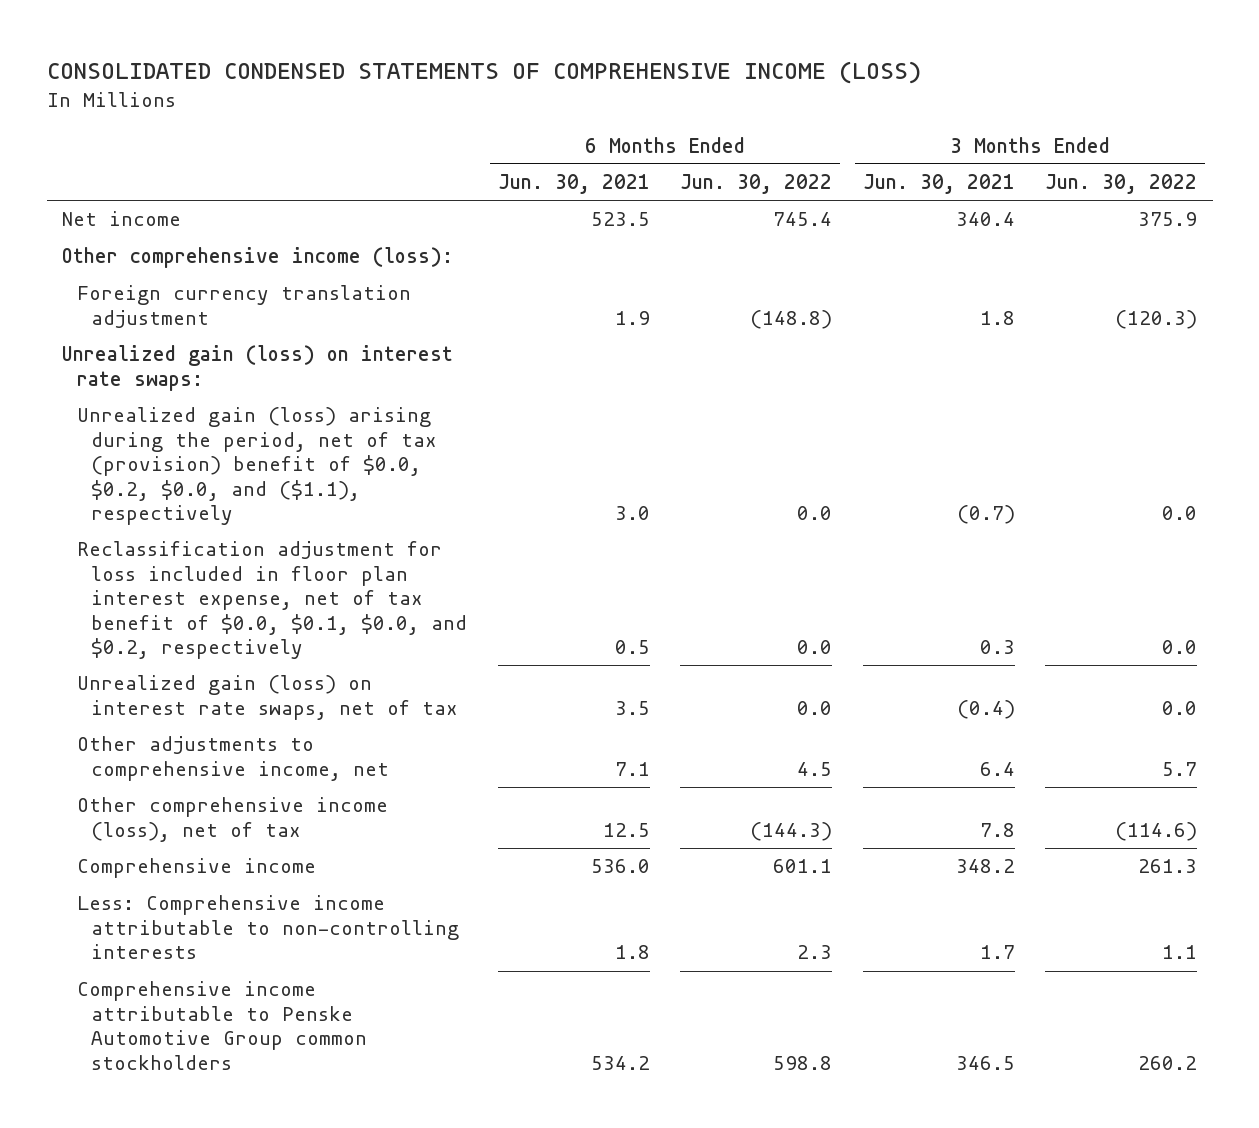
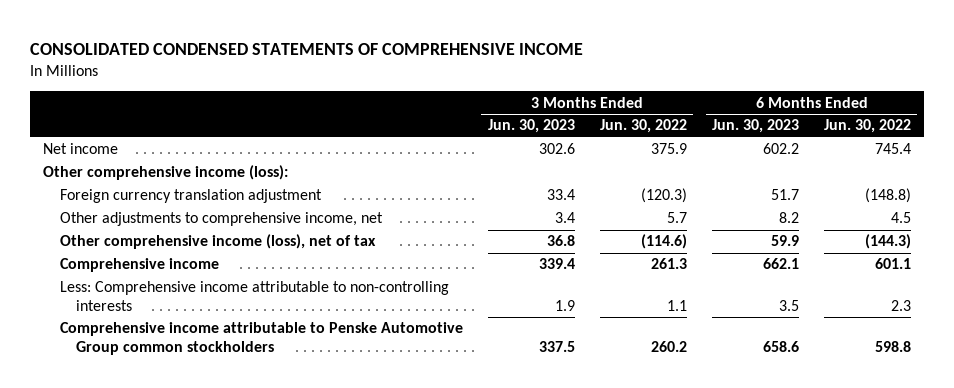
[46,60,921,84] CONSOLIDATED CONDENSED STATEMENTS OF COMPREHENSIVE INCOME (LOSS) -> [30,42,584,55] CONSOLIDATED CONDENSED STATEMENTS OF COMPREHENSIVE INCOME
[497,174,650,195] Jun. 30, 2021 -> none
[862,174,1015,195] Jun. 30, 2021 -> none
none -> [487,119,575,134] Jun. 30, 2023
none -> [712,119,800,134] Jun. 30, 2023
[62,345,454,391] Unrealized gain (loss) on interest rate swaps: -> none
[76,407,438,526] Unrealized gain (loss) arising during the period, net of tax (provision) benefit of $0.0, $0.2, $0.0, and ($1.1), respectively -> none
[76,541,468,660] Reclassification adjustment for loss included in floor plan interest expense, net of tax benefit of $0.0, $0.1, $0.0, and $0.2, respectively -> none
[76,675,459,720] Unrealized gain (loss) on interest rate swaps, net of tax -> none

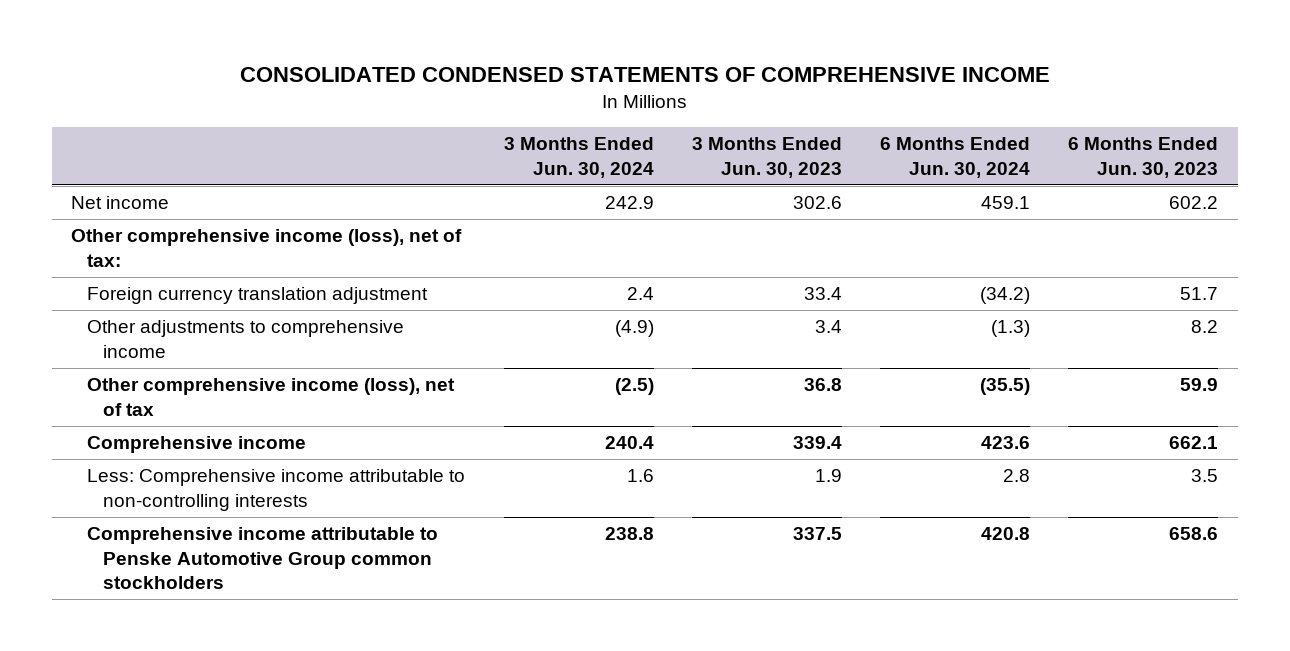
[599,119,687,134] Jun. 30, 2022 -> none
[824,119,912,134] Jun. 30, 2022 -> none
none -> [503,137,654,178] 3 Months Ended Jun. 30, 2024
none -> [880,137,1031,178] 6 Months Ended Jun. 30, 2024
[42,165,288,181] Other comprehensive income (loss): -> [71,229,463,267] Other comprehensive income (loss), net of tax:
[59,212,383,227] Other adjustments to comprehensive income, net -> [87,320,405,358] Other adjustments to comprehensive income

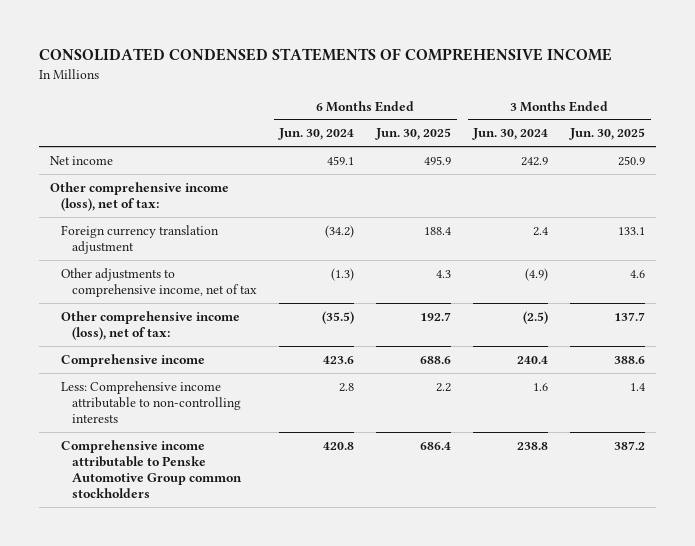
[691,137,842,178] 3 Months Ended Jun. 30, 2023 -> none
[1068,137,1219,178] 6 Months Ended Jun. 30, 2023 -> none
none -> [375,128,452,141] Jun. 30, 2025
none -> [569,128,646,141] Jun. 30, 2025
[87,320,405,358] Other adjustments to comprehensive income -> [61,267,258,297] Other adjustments to comprehensive income, net of tax
[87,378,456,416] Other comprehensive income (loss), net of tax -> [61,310,241,340] Other comprehensive income (loss), net of tax:

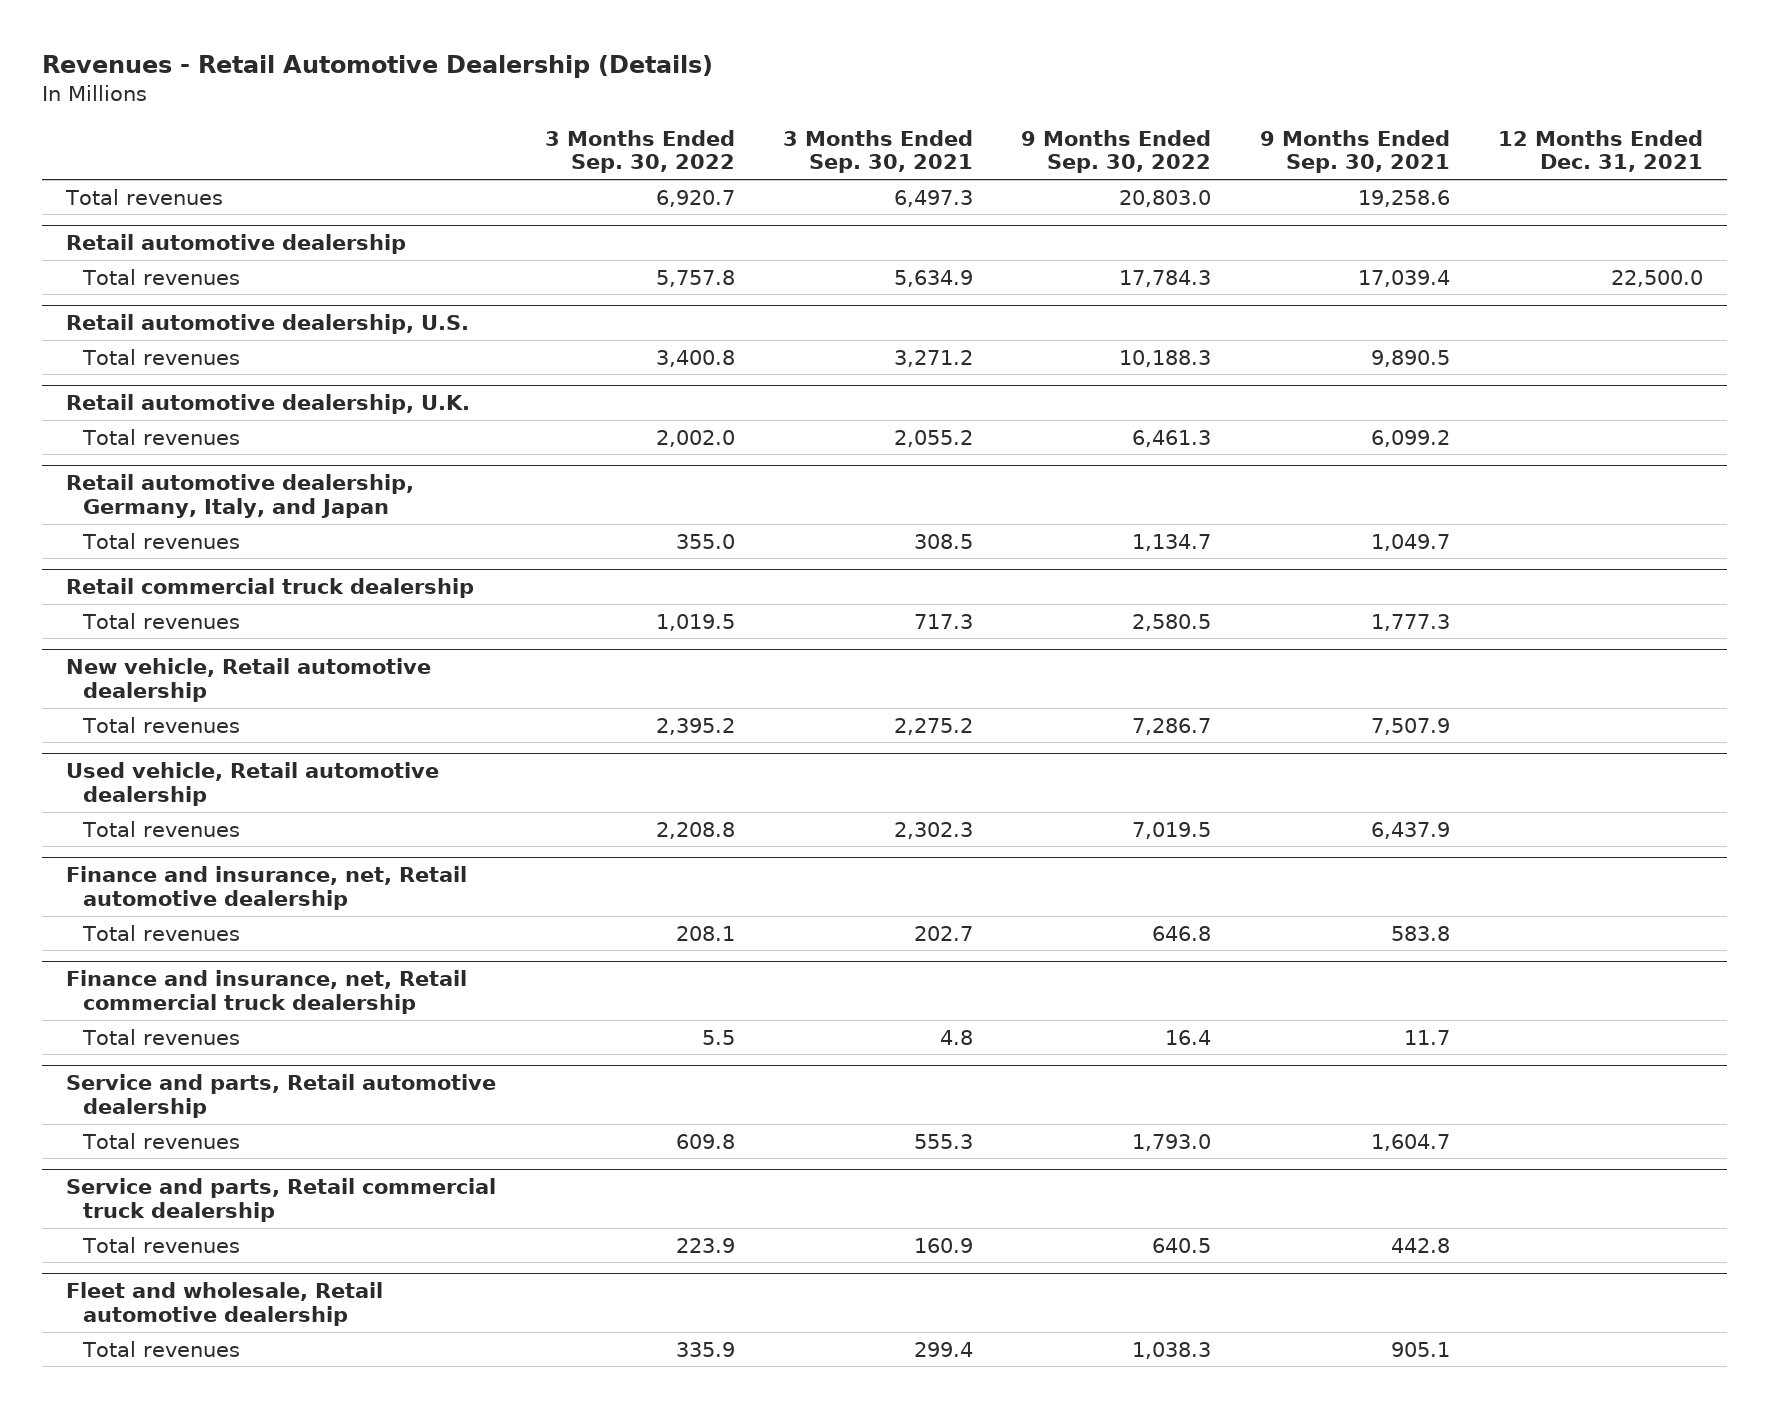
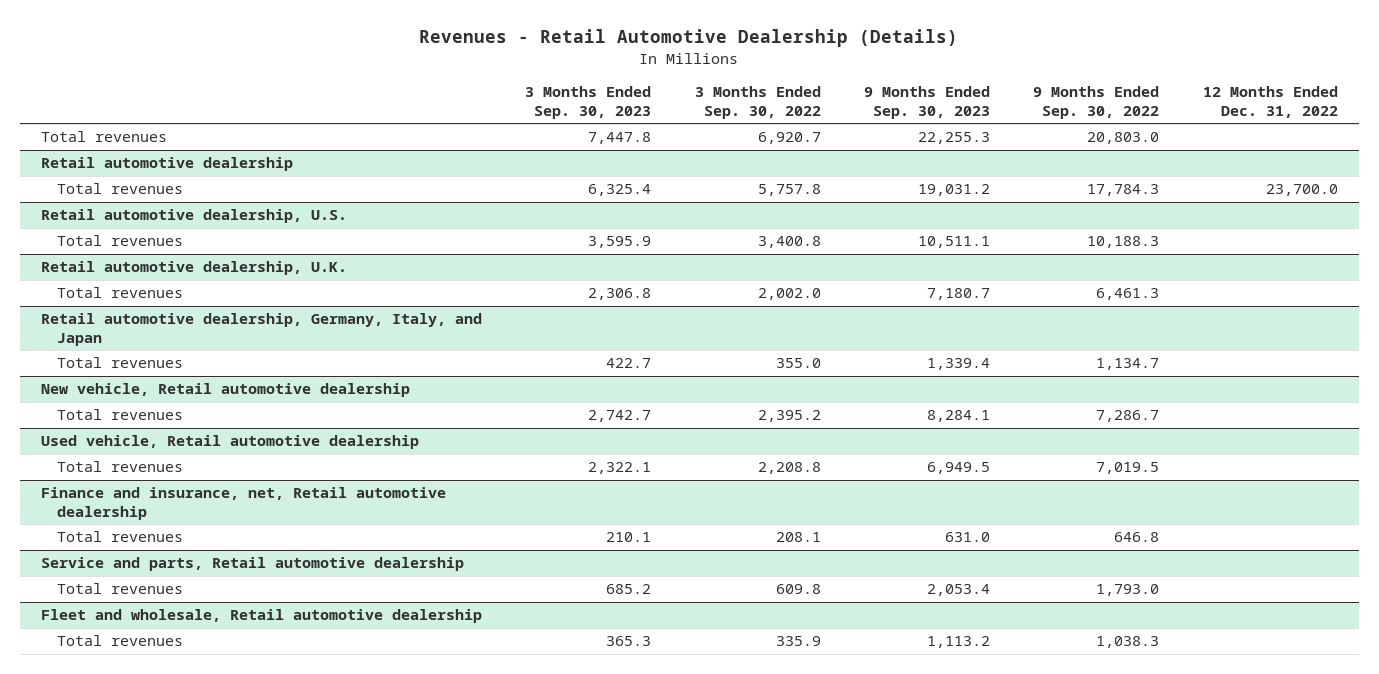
[782,129,973,174] 3 Months Ended Sep. 30, 2021 -> none
[1259,129,1450,174] 9 Months Ended Sep. 30, 2021 -> none
[1497,129,1703,173] 12 Months Ended Dec. 31, 2021 -> none
none -> [525,86,652,119] 3 Months Ended Sep. 30, 2023
none -> [864,86,991,119] 9 Months Ended Sep. 30, 2023
none -> [1202,86,1338,118] 12 Months Ended Dec. 31, 2022
[66,578,475,599] Retail commercial truck dealership -> none
[81,612,240,629] Total revenues -> none
[66,970,468,1015] Finance and insurance, net, Retail commercial truck dealership -> none
[81,1028,240,1045] Total revenues -> none
[66,1178,497,1223] Service and parts, Retail commercial truck dealership -> none
[81,1236,240,1253] Total revenues -> none

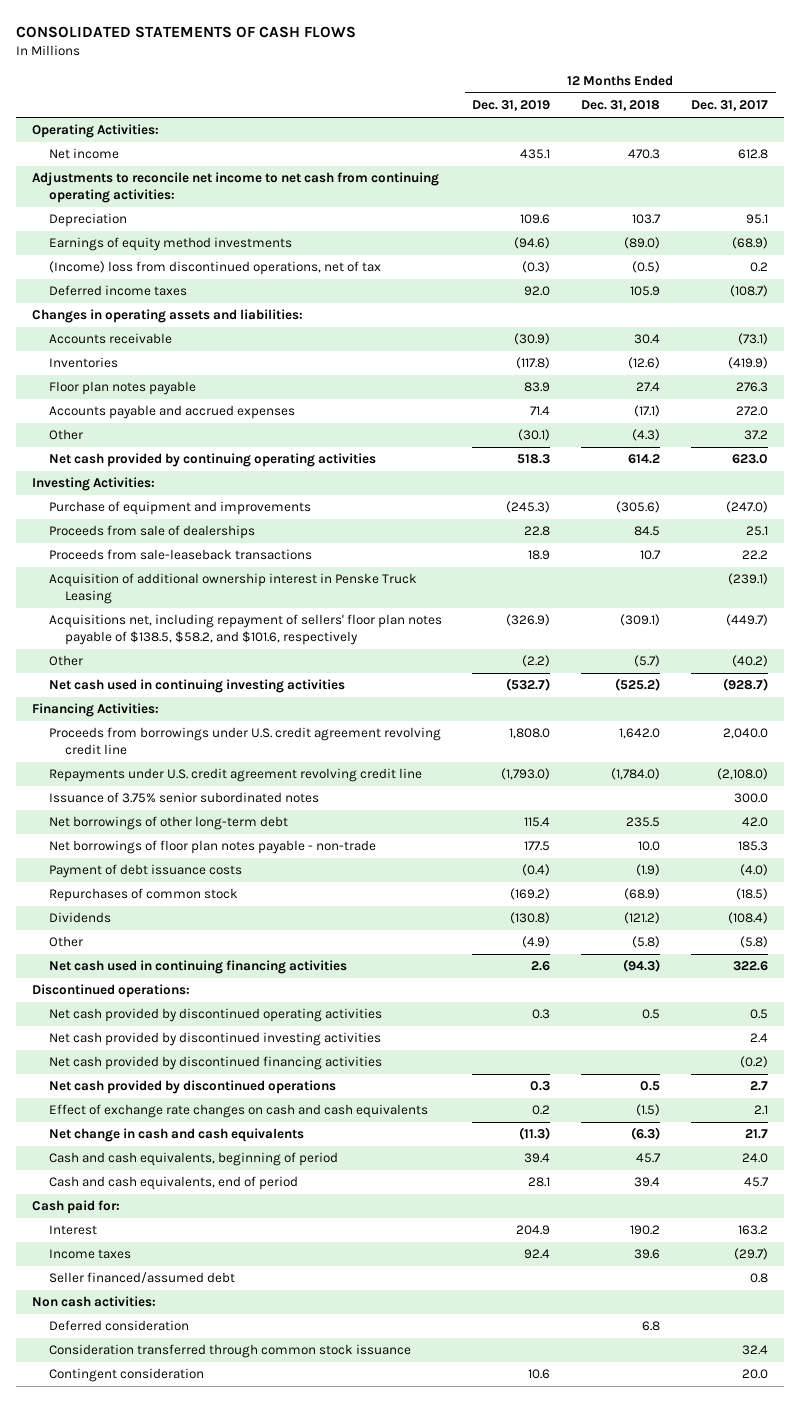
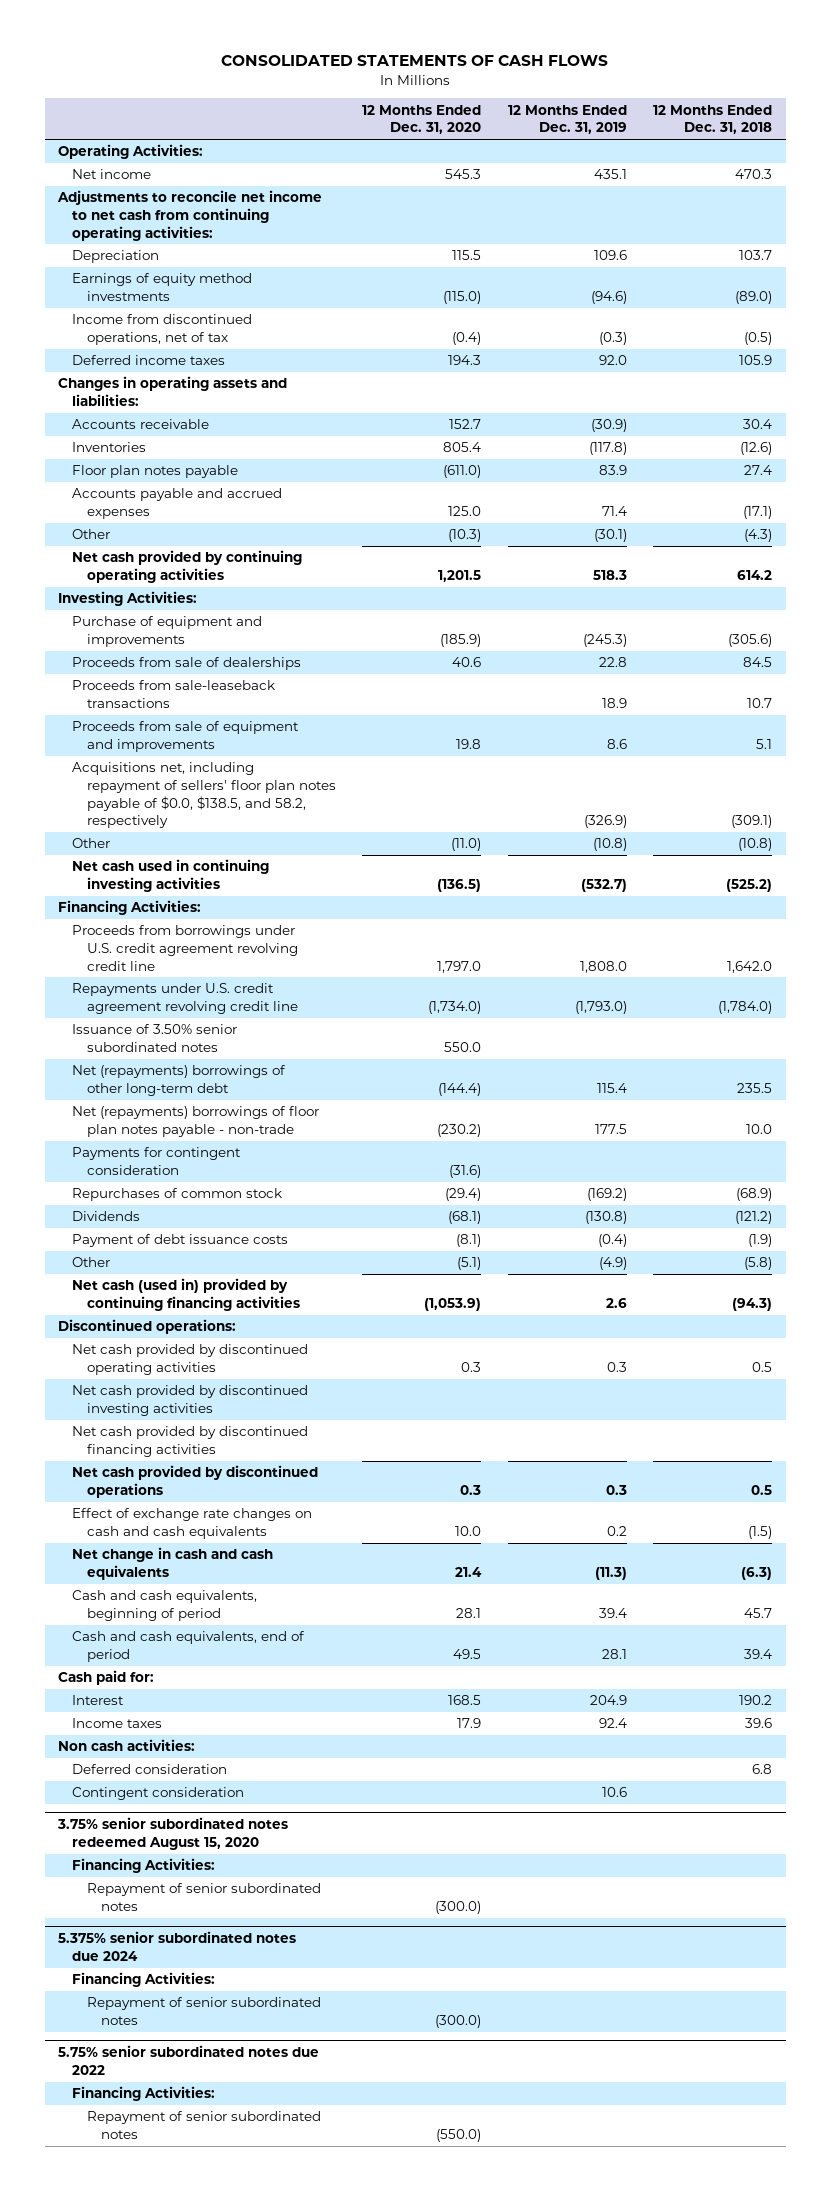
[691,100,769,112] Dec. 31, 2017 -> none
none -> [362,104,482,135] 12 Months Ended Dec. 31, 2020
[48,261,381,276] (Income) loss from discontinued operations, net of tax -> [72,314,253,346] Income from discontinued operations, net of tax
[48,573,417,605] Acquisition of additional ownership interest in Penske Truck Leasing -> none
none -> [72,721,300,753] Proceeds from sale of equipment and improvements
[48,614,442,646] Acquisitions net, including repayment of sellers' floor plan notes payable of $138.5, $58.2, and $101.6, respectively -> [72,762,336,829] Acquisitions net, including repayment of sellers' floor plan notes payable of $0.0, $138.5, and 58.2, respectively
[522,655,551,668] (2.2) -> [592,838,627,852] (10.8)
[634,655,661,668] (5.7) -> [738,838,773,852] (10.8)
[48,792,319,804] Issuance of 3.75% senior subordinated notes -> [72,1024,238,1053] Issuance of 3.50% senior subordinated notes
[48,816,288,831] Net borrowings of other long-term debt -> [72,1065,287,1097] Net (repayments) borrowings of other long-term debt
[48,840,376,855] Net borrowings of floor plan notes payable - non-trade -> [72,1106,320,1138] Net (repayments) borrowings of floor plan notes payable - non-trade
none -> [72,1147,242,1176] Payments for contingent consideration
[48,864,242,879] Payment of debt issuance costs -> [72,1234,289,1248] Payment of debt issuance costs
[48,960,347,975] Net cash used in continuing financing activities -> [72,1278,300,1312] Net cash (used in) provided by continuing financing activities
[48,1272,235,1284] Seller financed/assumed debt -> none
[48,1344,411,1359] Consideration transferred through common stock issuance -> none
none -> [57,1817,289,1850] 3.75% senior subordinated notes redeemed August 15, 2020
none -> [72,1858,216,1874] Financing Activities:
none -> [86,1883,321,1912] Repayment of senior subordinated notes
none -> [58,1931,297,1961] 5.375% senior subordinated notes due 2024
none -> [72,1972,216,1988] Financing Activities:
none -> [86,1997,321,2026] Repayment of senior subordinated notes
none -> [58,2045,320,2075] 5.75% senior subordinated notes due 2022
none -> [72,2086,216,2102] Financing Activities:
none -> [86,2111,321,2140] Repayment of senior subordinated notes

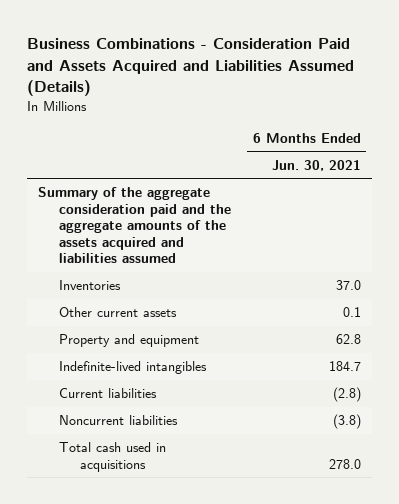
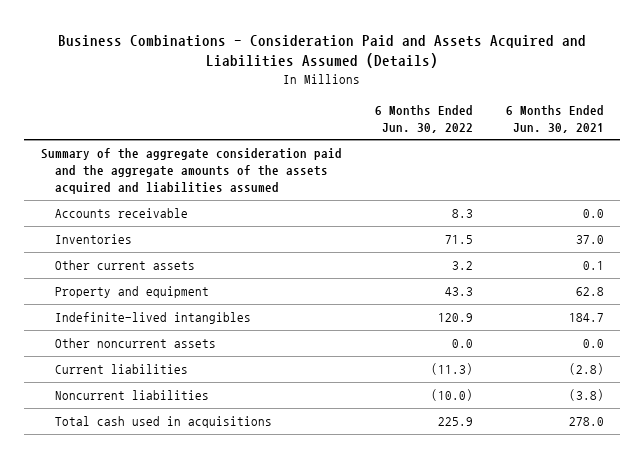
none -> [374,104,473,133] 6 Months Ended Jun. 30, 2022
none -> [54,208,188,219] Accounts receivable
none -> [54,338,216,349] Other noncurrent assets

